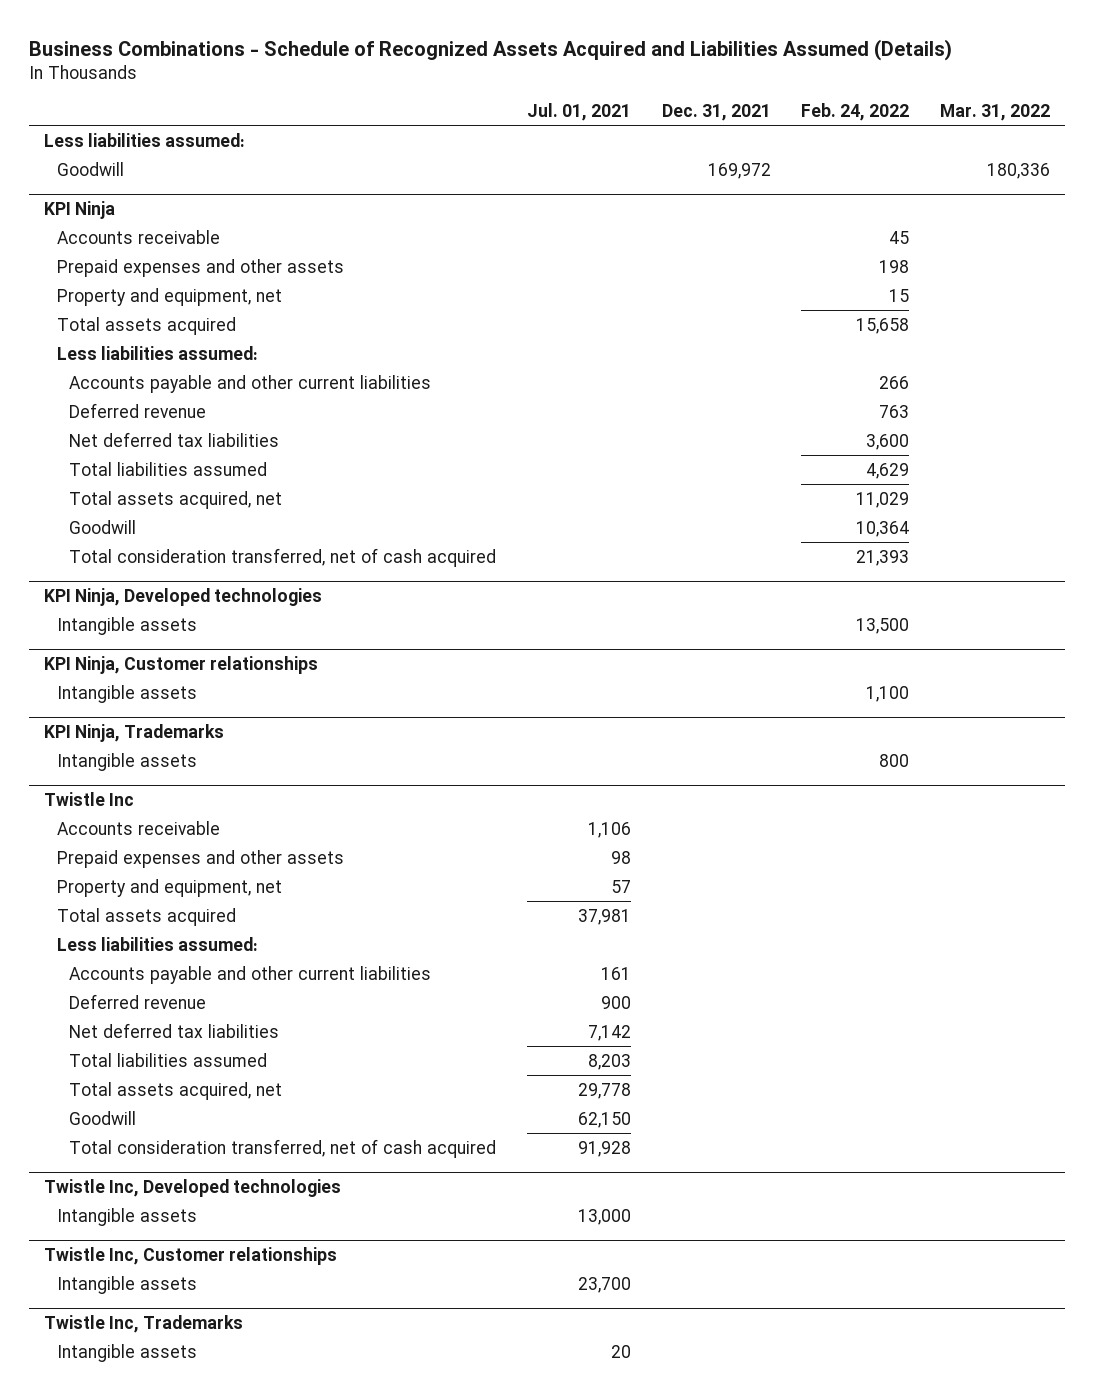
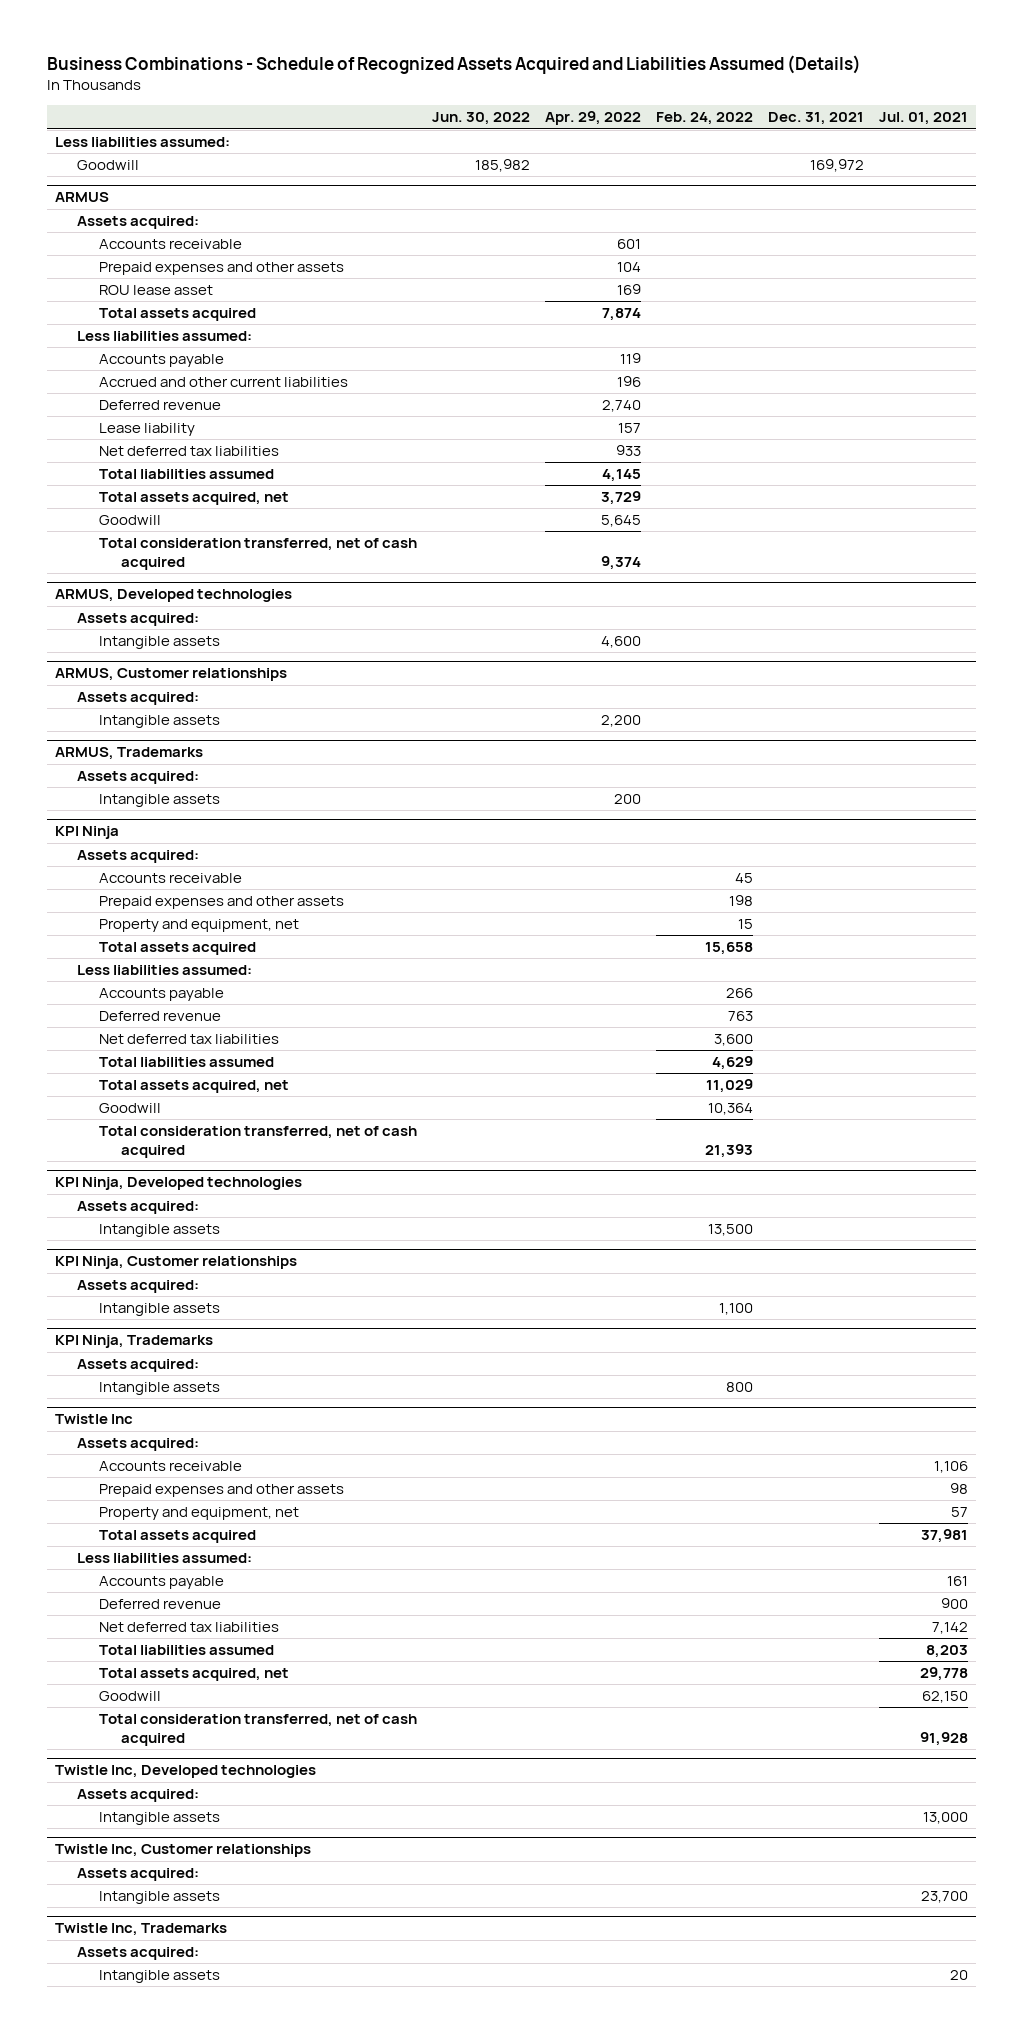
[940,104,1051,122] Mar. 31, 2022 -> none
none -> [431,112,530,126] Jun. 30, 2022
none -> [544,111,641,126] Apr. 29, 2022
none -> [54,192,109,203] ARMUS
none -> [76,216,199,230] Assets acquired:
none -> [98,239,242,250] Accounts receivable
none -> [98,262,344,276] Prepaid expenses and other assets
none -> [98,285,213,296] ROU lease asset
none -> [98,308,256,322] Total assets acquired
none -> [76,331,252,342] Less liabilities assumed:
none -> [98,354,224,368] Accounts payable
none -> [98,377,348,388] Accrued and other current liabilities
none -> [98,400,221,411] Deferred revenue
none -> [98,423,195,437] Lease liability
none -> [98,446,279,457] Net deferred tax liabilities
none -> [98,469,274,480] Total liabilities assumed
none -> [98,492,289,506] Total assets acquired, net
none -> [98,515,161,526] Goodwill
none -> [98,538,417,570] Total consideration transferred, net of cash acquired
none -> [54,589,292,603] ARMUS, Developed technologies
none -> [76,613,199,627] Assets acquired:
none -> [98,636,220,650] Intangible assets
none -> [54,668,287,682] ARMUS, Customer relationships
none -> [76,692,199,706] Assets acquired:
none -> [98,715,220,729] Intangible assets
none -> [54,747,203,761] ARMUS, Trademarks
none -> [76,771,199,785] Assets acquired:
none -> [98,794,220,808] Intangible assets
none -> [76,850,199,864] Assets acquired:
[69,374,432,393] Accounts payable and other current liabilities -> [98,988,224,1002] Accounts payable
none -> [76,1201,199,1215] Assets acquired:
none -> [76,1280,199,1294] Assets acquired:
none -> [76,1359,199,1373] Assets acquired:
none -> [76,1438,199,1452] Assets acquired:
[69,965,432,984] Accounts payable and other current liabilities -> [98,1576,224,1590] Accounts payable
none -> [76,1789,199,1803] Assets acquired:
none -> [76,1868,199,1882] Assets acquired:
none -> [76,1947,199,1961] Assets acquired:

